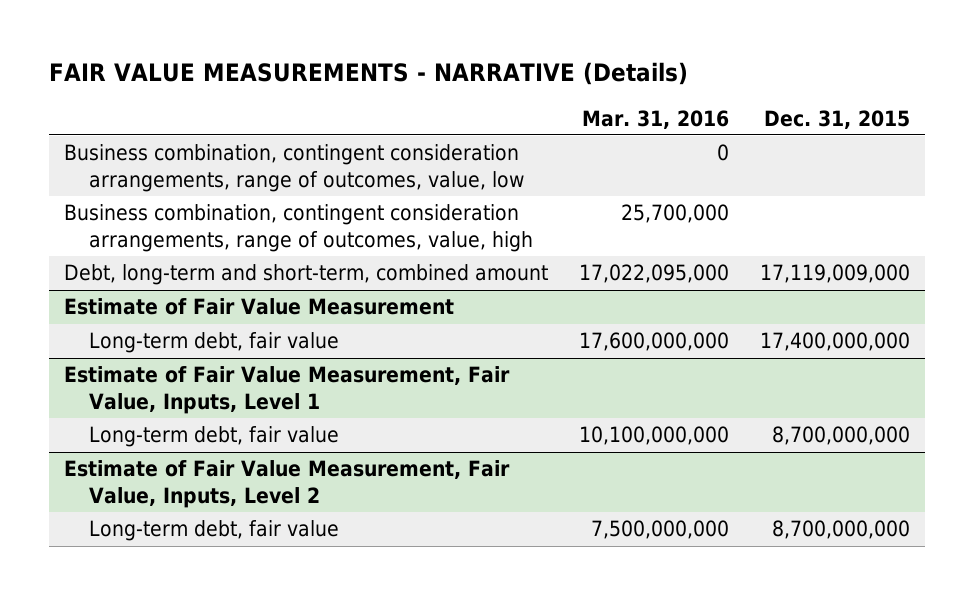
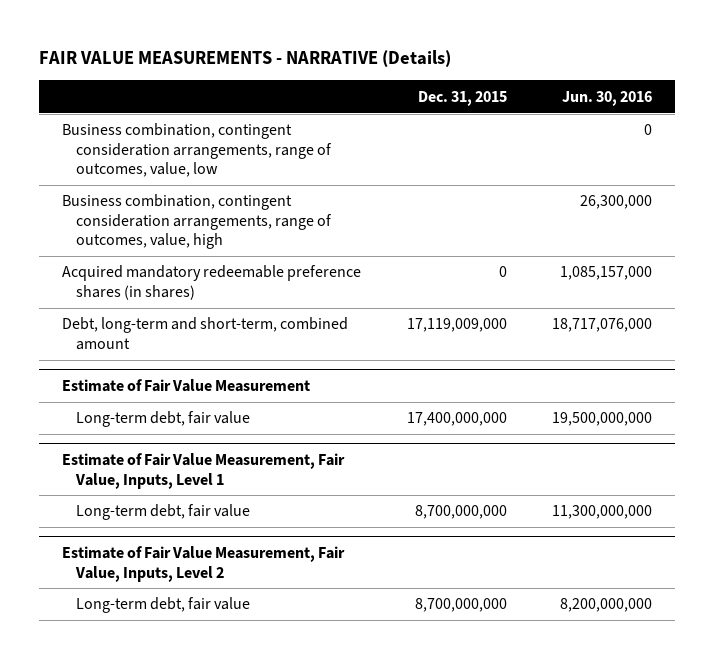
[581,109,729,129] Mar. 31, 2016 -> none
none -> [562,90,653,106] Jun. 30, 2016
none -> [62,265,362,300] Acquired mandatory redeemable preference shares (in shares)

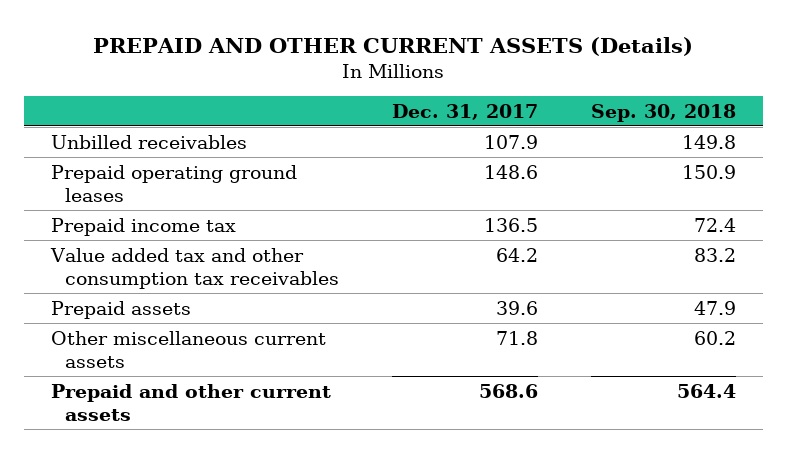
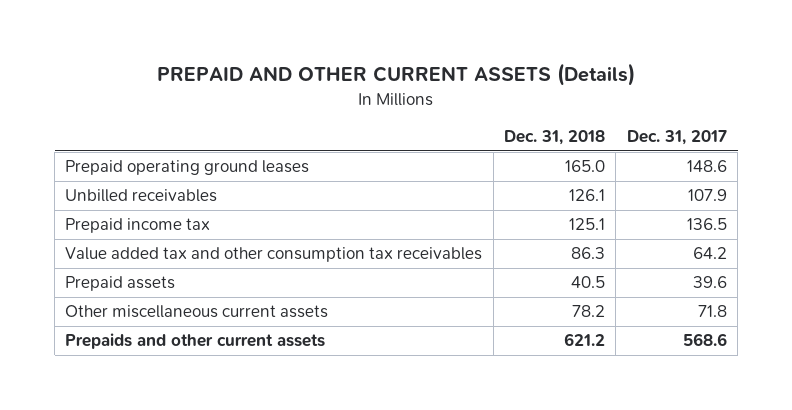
[591,103,737,122] Sep. 30, 2018 -> none
none -> [504,130,606,146] Dec. 31, 2018
[50,134,247,149] Unbilled receivables -> [65,189,218,203] Unbilled receivables
[50,383,331,421] Prepaid and other current assets -> [65,333,326,350] Prepaids and other current assets

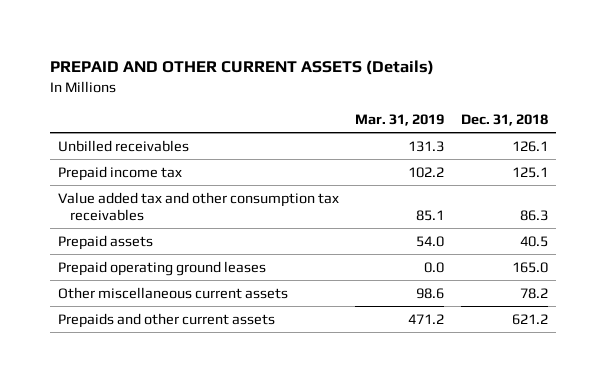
[626,130,727,146] Dec. 31, 2017 -> none
none -> [355,114,445,127] Mar. 31, 2019
[65,160,310,176] Prepaid operating ground leases -> [57,260,266,276] Prepaid operating ground leases

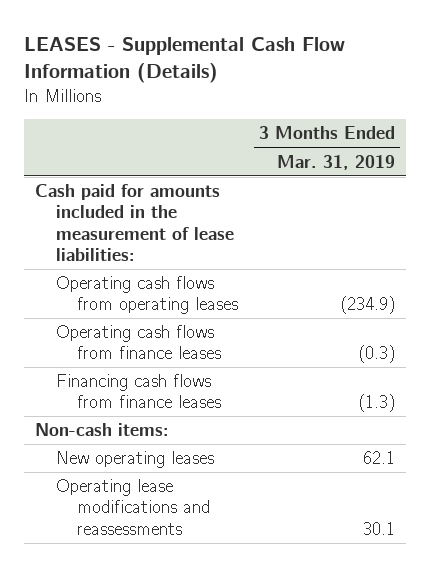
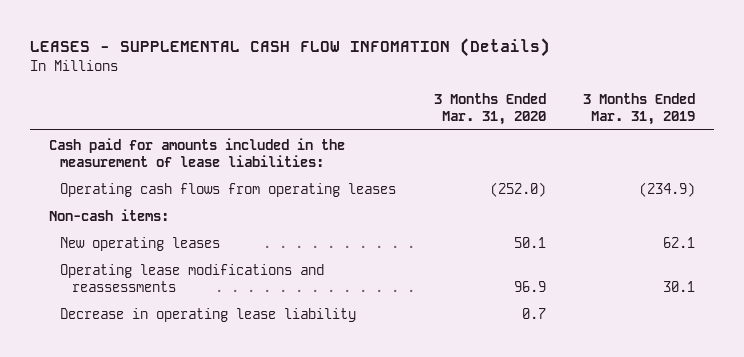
[24,37,346,84] LEASES - Supplemental Cash Flow Information (Details) -> [30,38,551,58] LEASES - SUPPLEMENTAL CASH FLOW INFOMATION (Details)
none -> [433,93,546,126] 3 Months Ended Mar. 31, 2020
[55,325,221,360] Operating cash flows from finance leases -> none
[55,374,221,409] Financing cash flows from finance leases -> none
none -> [60,307,357,322] Decrease in operating lease liability

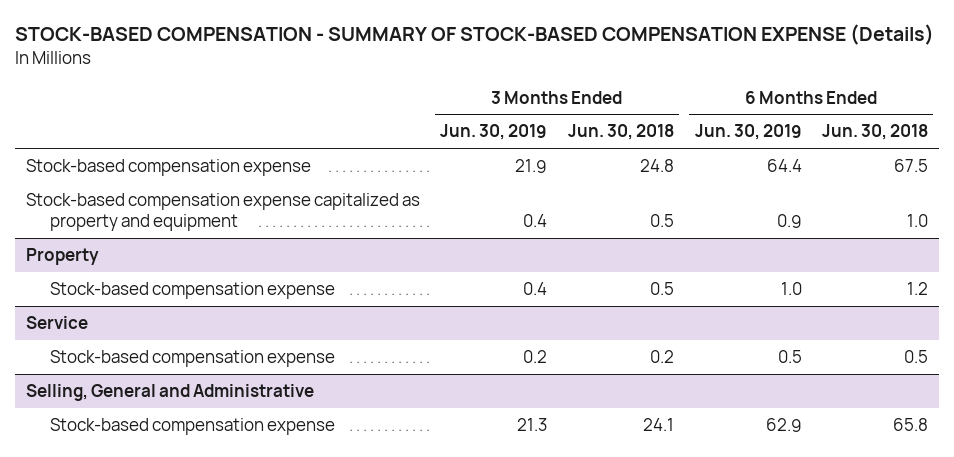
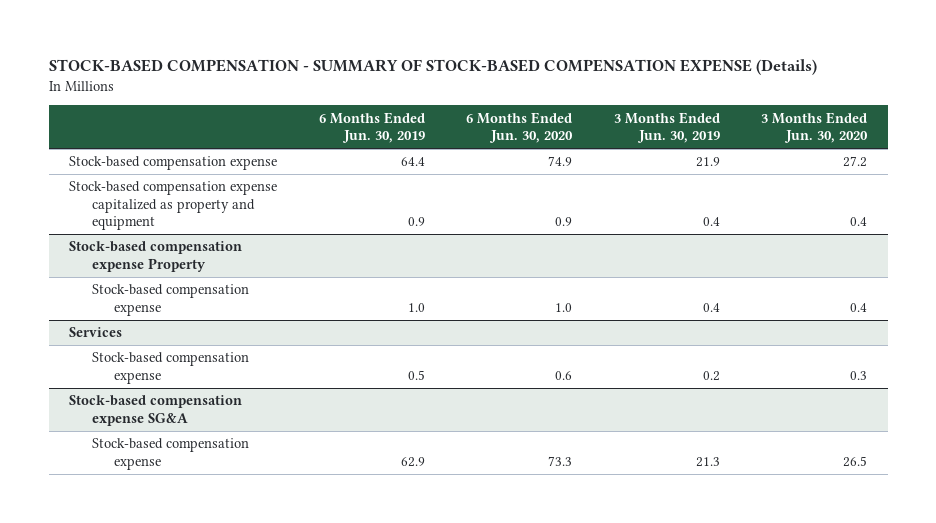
[567,124,674,141] Jun. 30, 2018 -> none
[822,124,929,141] Jun. 30, 2018 -> none
none -> [466,111,574,144] 6 Months Ended Jun. 30, 2020
none -> [760,111,868,144] 3 Months Ended Jun. 30, 2020
[25,247,99,265] Property -> none
none -> [69,241,243,272] Stock-based compensation expense Property
[25,315,88,329] Service -> [69,327,123,338] Services
[25,383,314,401] Selling, General and Administrative -> [69,395,243,426] Stock-based compensation expense SG&A

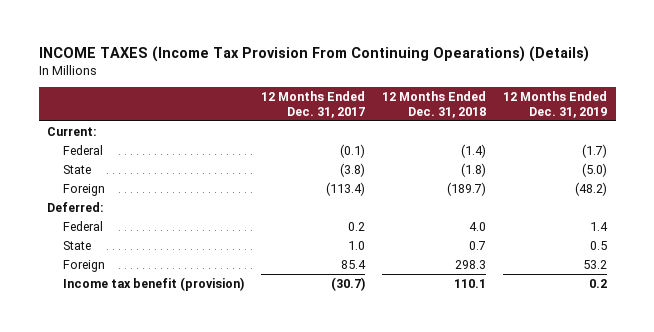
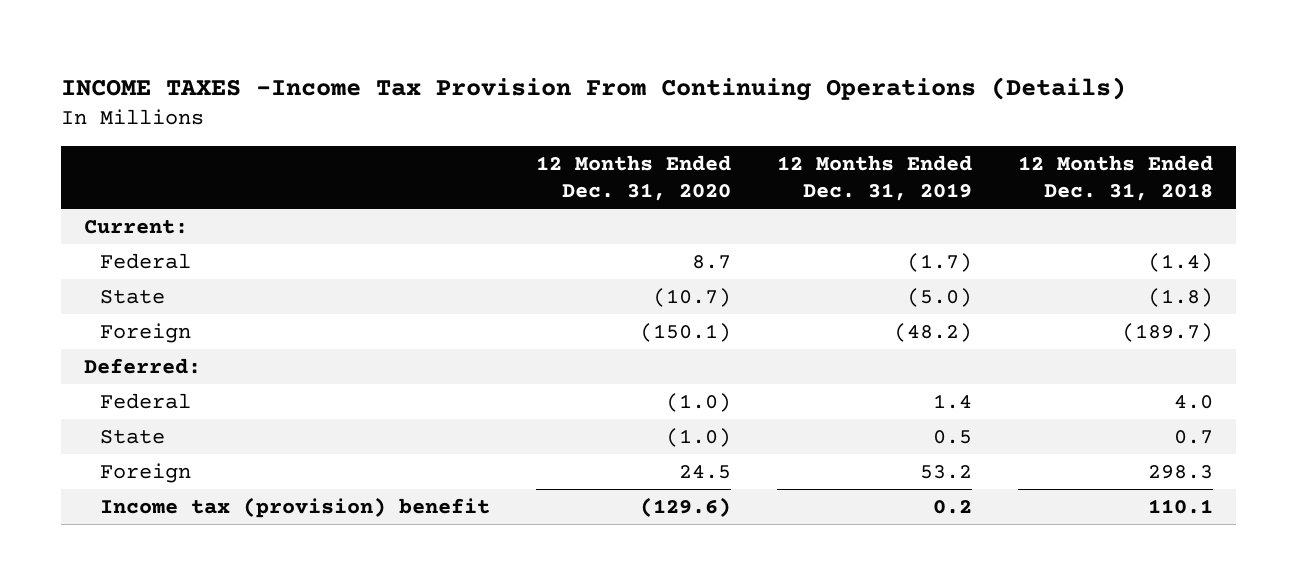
[38,45,589,62] INCOME TAXES (Income Tax Provision From Continuing Opearations) (Details) -> [60,76,1126,101] INCOME TAXES -Income Tax Provision From Continuing Operations (Details)
[261,91,366,118] 12 Months Ended Dec. 31, 2017 -> none
none -> [536,155,732,202] 12 Months Ended Dec. 31, 2020
[63,276,245,291] Income tax benefit (provision) -> [100,496,491,518] Income tax (provision) benefit

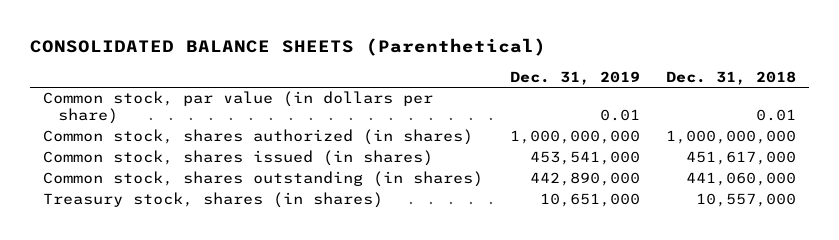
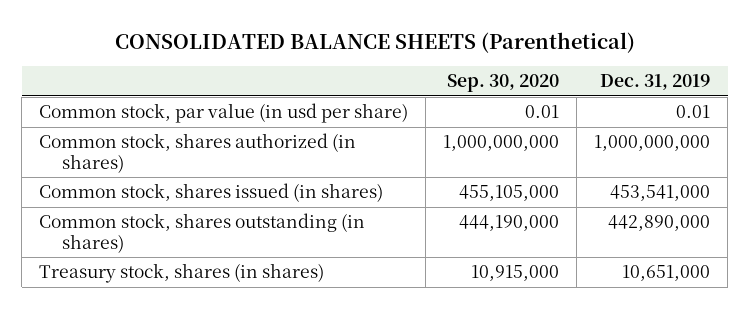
[665,71,796,86] Dec. 31, 2018 -> none
none -> [447,74,560,93] Sep. 30, 2020
[43,91,434,125] Common stock, par value (in dollars per share) -> [39,103,409,124] Common stock, par value (in usd per share)

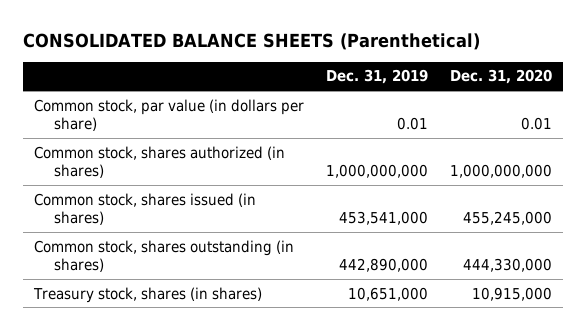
[447,74,560,93] Sep. 30, 2020 -> none
none -> [450,69,553,85] Dec. 31, 2020
[39,103,409,124] Common stock, par value (in usd per share) -> [34,98,305,131] Common stock, par value (in dollars per share)

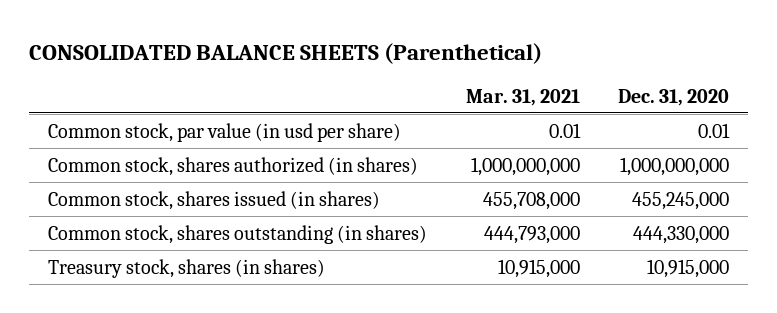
[326,69,429,85] Dec. 31, 2019 -> none
none -> [465,88,580,106] Mar. 31, 2021
[34,98,305,131] Common stock, par value (in dollars per share) -> [48,122,402,142] Common stock, par value (in usd per share)

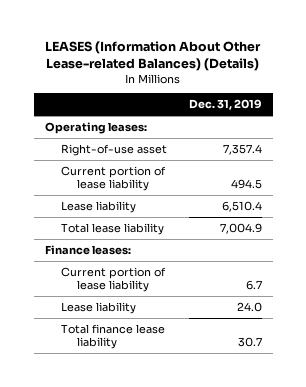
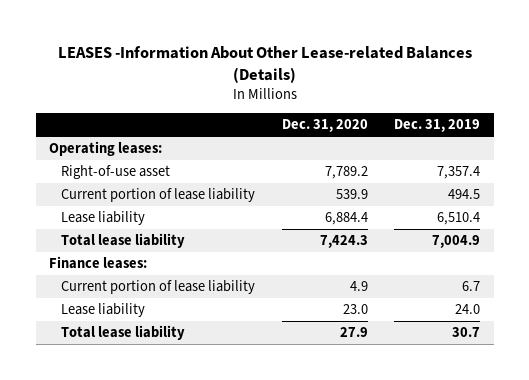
[45,40,262,71] LEASES (Information About Other Lease-related Balances) (Details) -> [57,45,472,83] LEASES -Information About Other Lease-related Balances (Details)
none -> [281,119,368,133] Dec. 31, 2020
[60,323,165,349] Total finance lease liability -> [61,325,186,341] Total lease liability

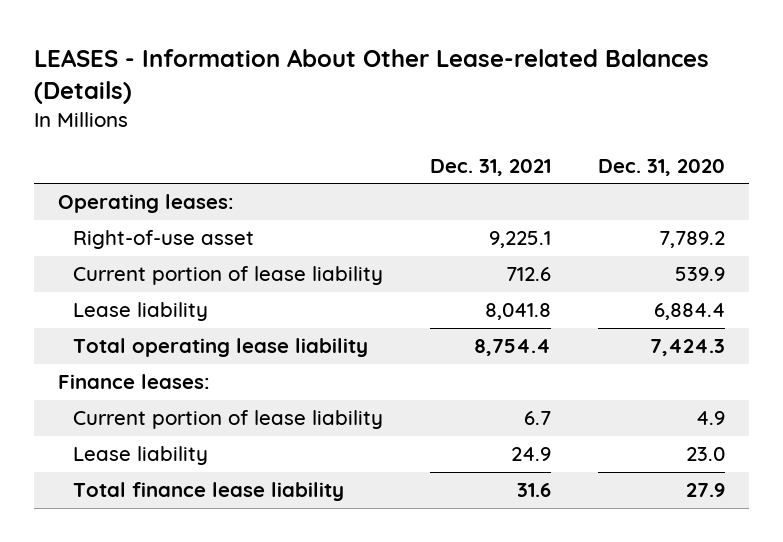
[57,45,472,83] LEASES -Information About Other Lease-related Balances (Details) -> [34,48,710,104] LEASES - Information About Other Lease-related Balances (Details)
[394,119,481,133] Dec. 31, 2019 -> none
none -> [429,158,551,176] Dec. 31, 2021
[61,233,186,249] Total lease liability -> [72,338,368,358] Total operating lease liability
[61,325,186,341] Total lease liability -> [72,482,344,502] Total finance lease liability

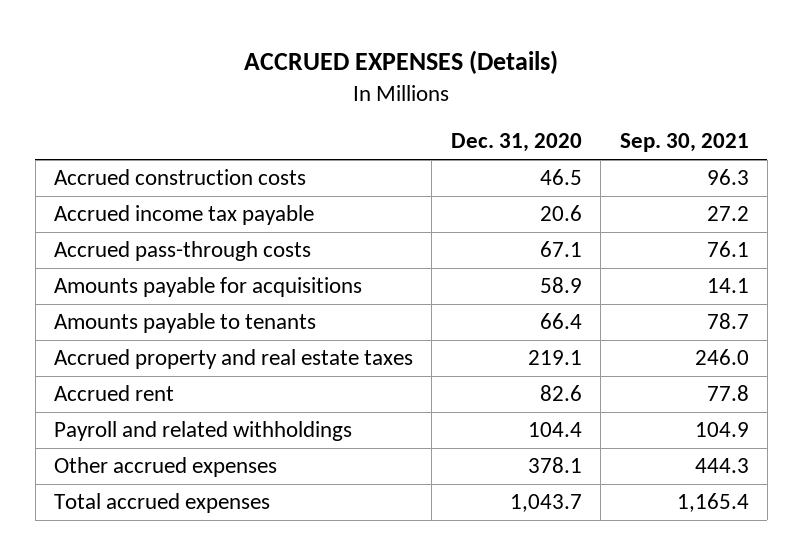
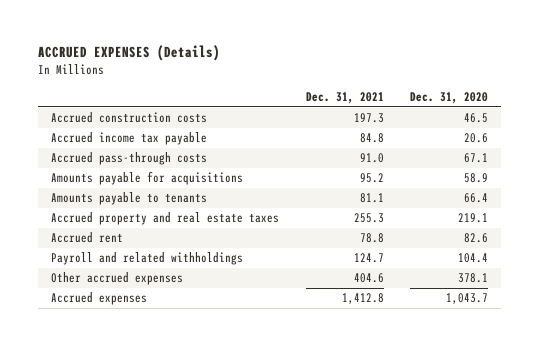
[619,133,749,153] Sep. 30, 2021 -> none
none -> [305,92,384,105] Dec. 31, 2021
[54,493,271,514] Total accrued expenses -> [51,292,148,306] Accrued expenses

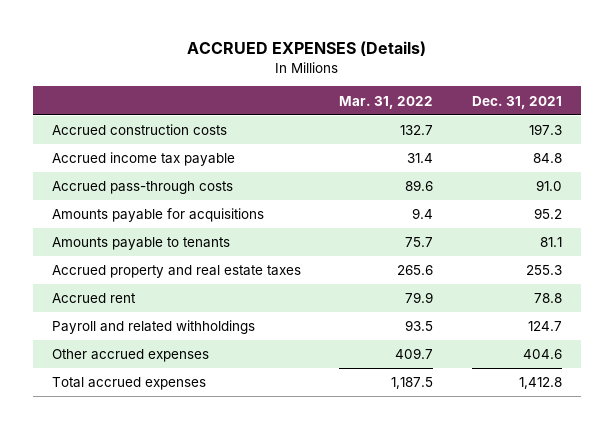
[410,92,489,105] Dec. 31, 2020 -> none
none -> [339,95,434,109] Mar. 31, 2022
[51,292,148,306] Accrued expenses -> [52,377,207,391] Total accrued expenses

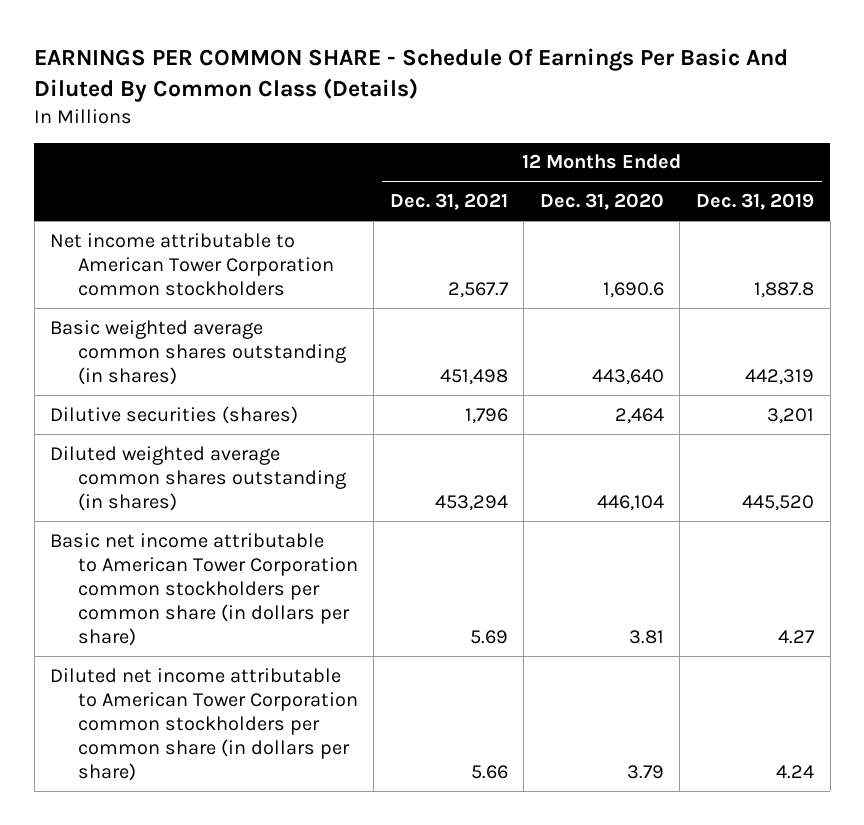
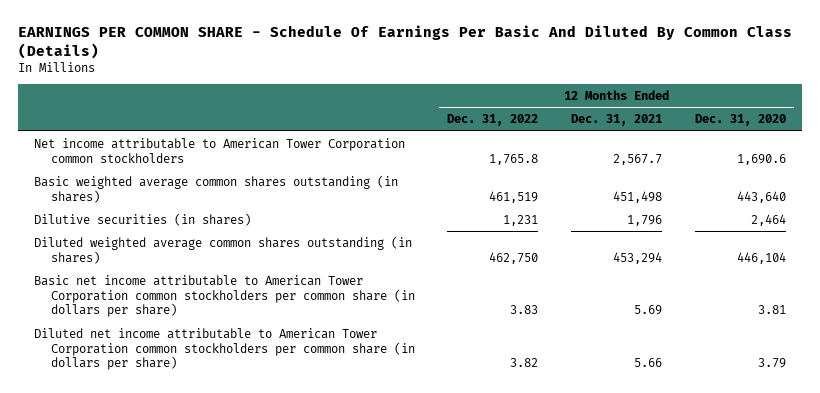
[696,193,815,211] Dec. 31, 2019 -> none
none -> [447,114,539,127] Dec. 31, 2022
[50,405,299,424] Dilutive securities (shares) -> [34,212,252,226] Dilutive securities (in shares)

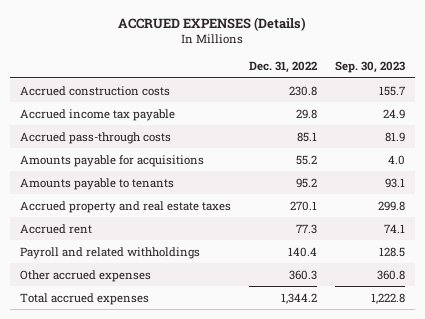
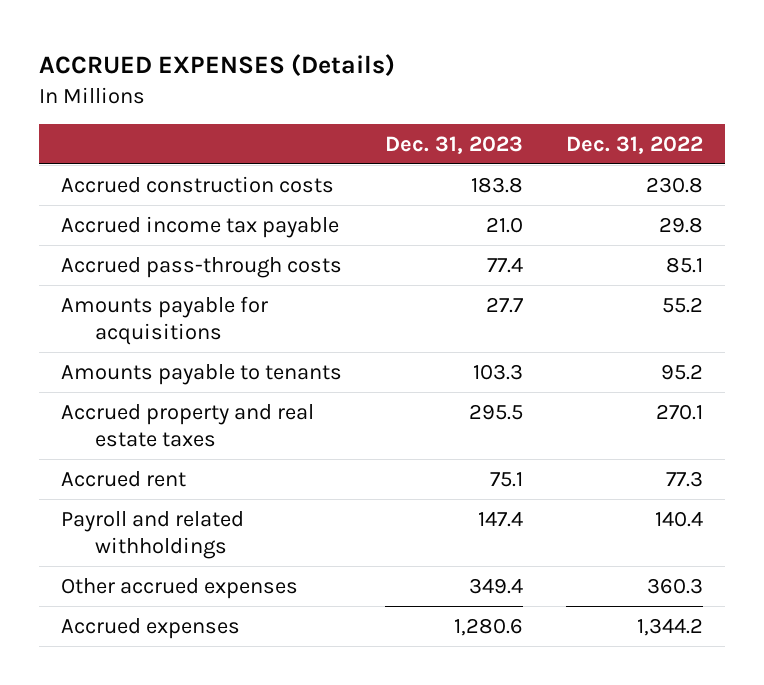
[335,61,406,74] Sep. 30, 2023 -> none
none -> [384,136,523,155] Dec. 31, 2023
[19,292,149,305] Total accrued expenses -> [60,617,240,639] Accrued expenses

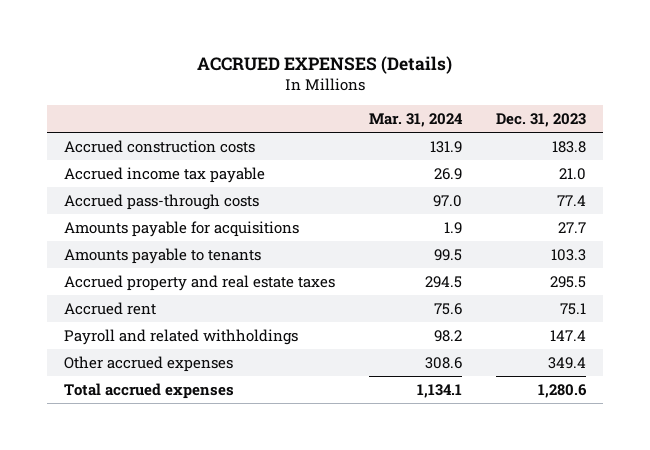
[566,136,704,155] Dec. 31, 2022 -> none
none -> [369,113,464,128] Mar. 31, 2024
[60,617,240,639] Accrued expenses -> [63,382,234,399] Total accrued expenses

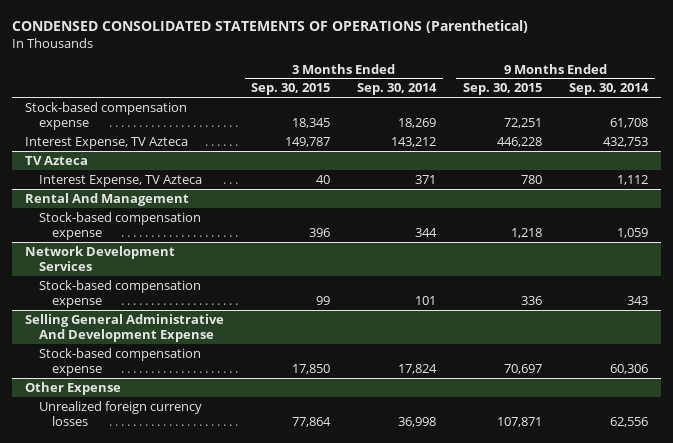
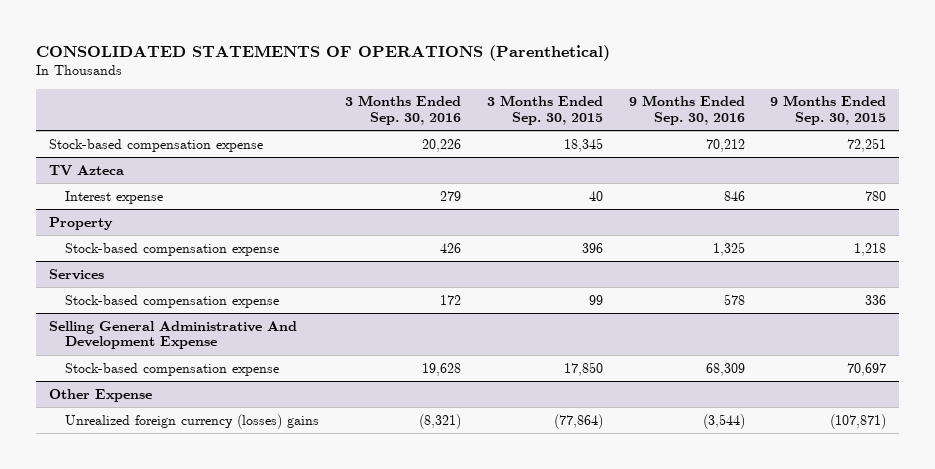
[12,20,529,34] CONDENSED CONSOLIDATED STATEMENTS OF OPERATIONS (Parenthetical) -> [36,44,611,61] CONSOLIDATED STATEMENTS OF OPERATIONS (Parenthetical)
[357,83,438,96] Sep. 30, 2014 -> none
[568,83,649,96] Sep. 30, 2014 -> none
none -> [345,95,462,126] 3 Months Ended Sep. 30, 2016
none -> [628,95,745,126] 9 Months Ended Sep. 30, 2016
[25,136,189,149] Interest Expense, TV Azteca -> none
[38,174,202,187] Interest Expense, TV Azteca -> [65,190,164,204] Interest expense
[25,192,190,206] Rental And Management -> [48,216,113,230] Property
[25,245,176,271] Network Development Services -> [48,268,104,280] Services
[38,400,202,426] Unrealized foreign currency losses -> [65,413,320,429] Unrealized foreign currency (losses) gains
[292,416,332,427] 77,864 -> [553,413,603,429] (77,864)
[497,416,543,427] 107,871 -> [830,413,887,429] (107,871)

